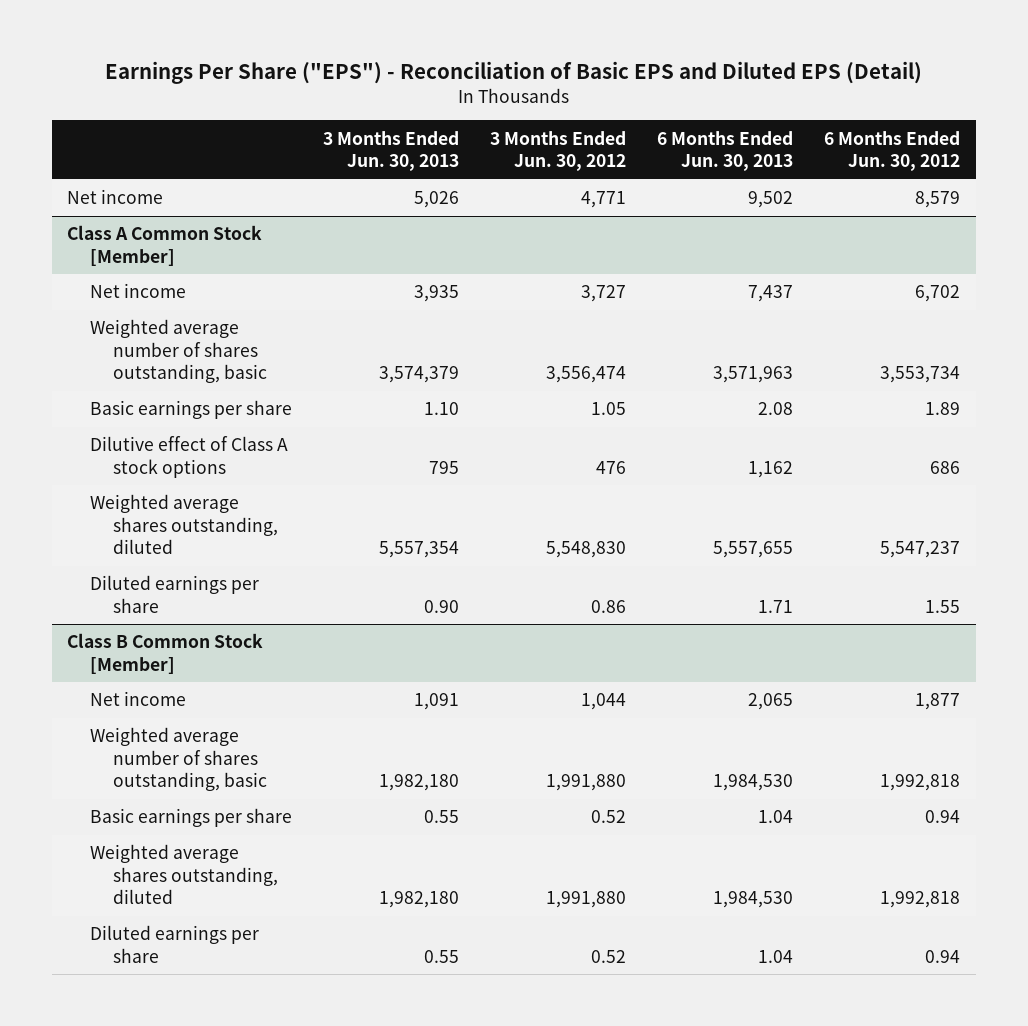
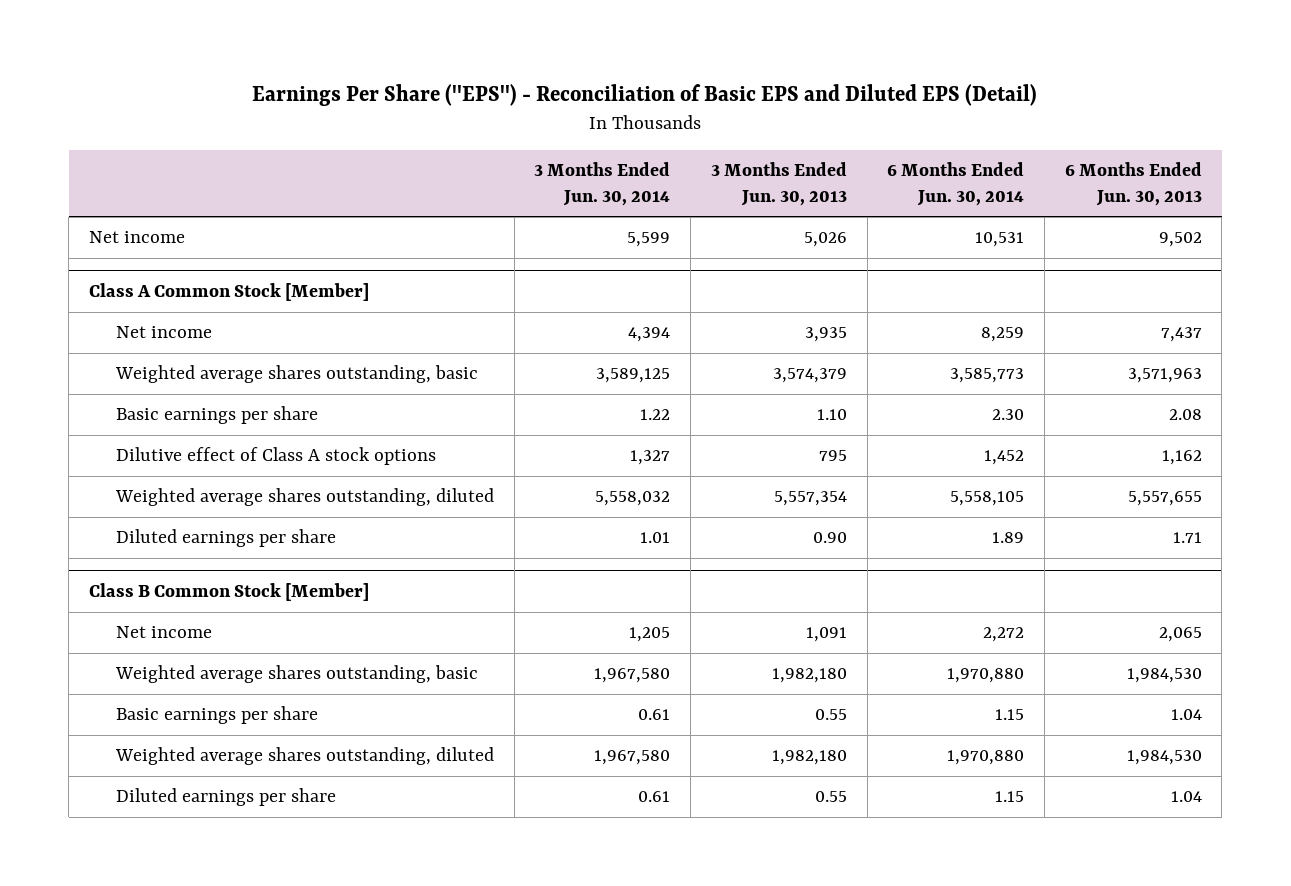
[490,130,627,172] 3 Months Ended Jun. 30, 2012 -> none
[824,130,961,172] 6 Months Ended Jun. 30, 2012 -> none
none -> [534,161,671,206] 3 Months Ended Jun. 30, 2014
none -> [887,161,1025,206] 6 Months Ended Jun. 30, 2014
[90,319,268,383] Weighted average number of shares outstanding, basic -> [115,365,479,384] Weighted average shares outstanding, basic
[90,727,268,791] Weighted average number of shares outstanding, basic -> [115,665,479,684] Weighted average shares outstanding, basic

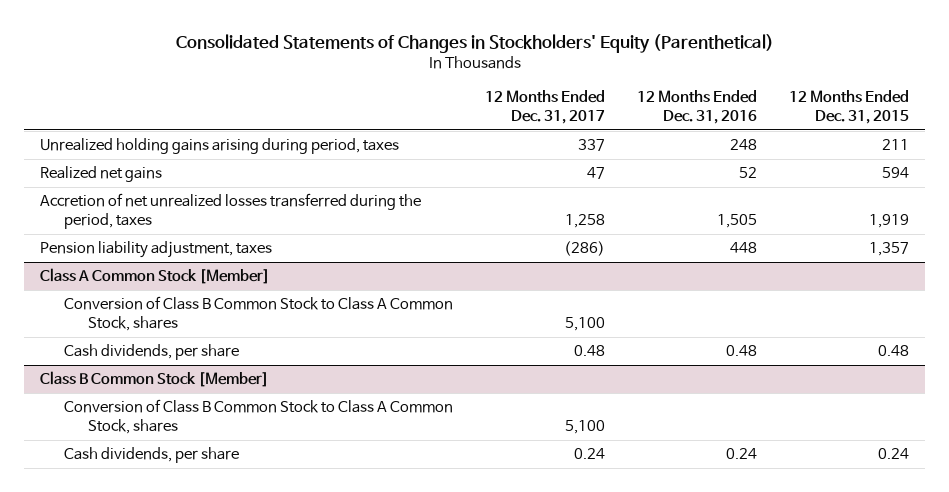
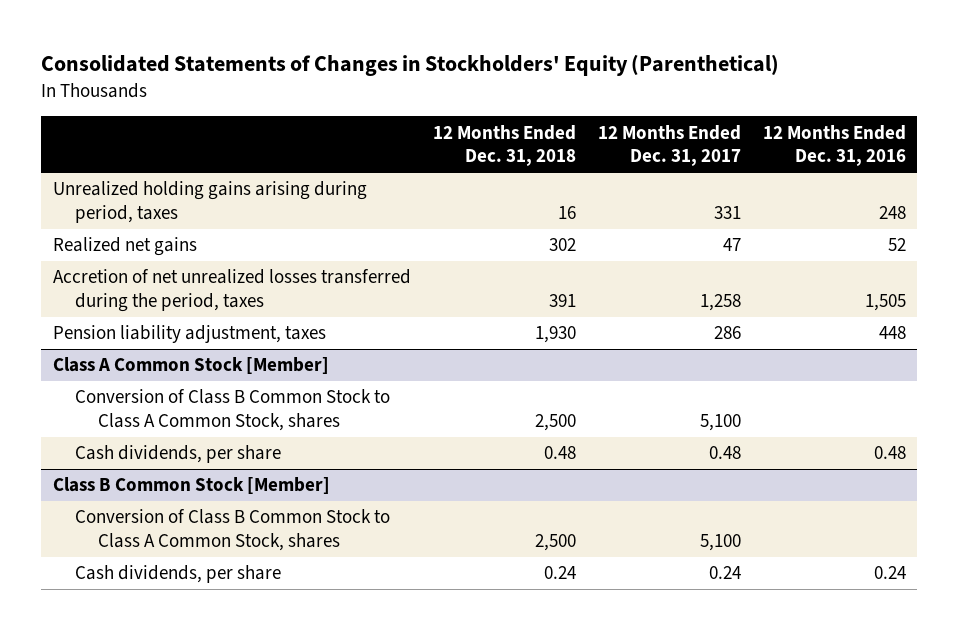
[788,90,909,125] 12 Months Ended Dec. 31, 2015 -> none
none -> [432,124,576,167] 12 Months Ended Dec. 31, 2018
[578,139,606,152] 337 -> [713,206,741,220] 331
[564,241,606,257] (286) -> [713,326,741,340] 286

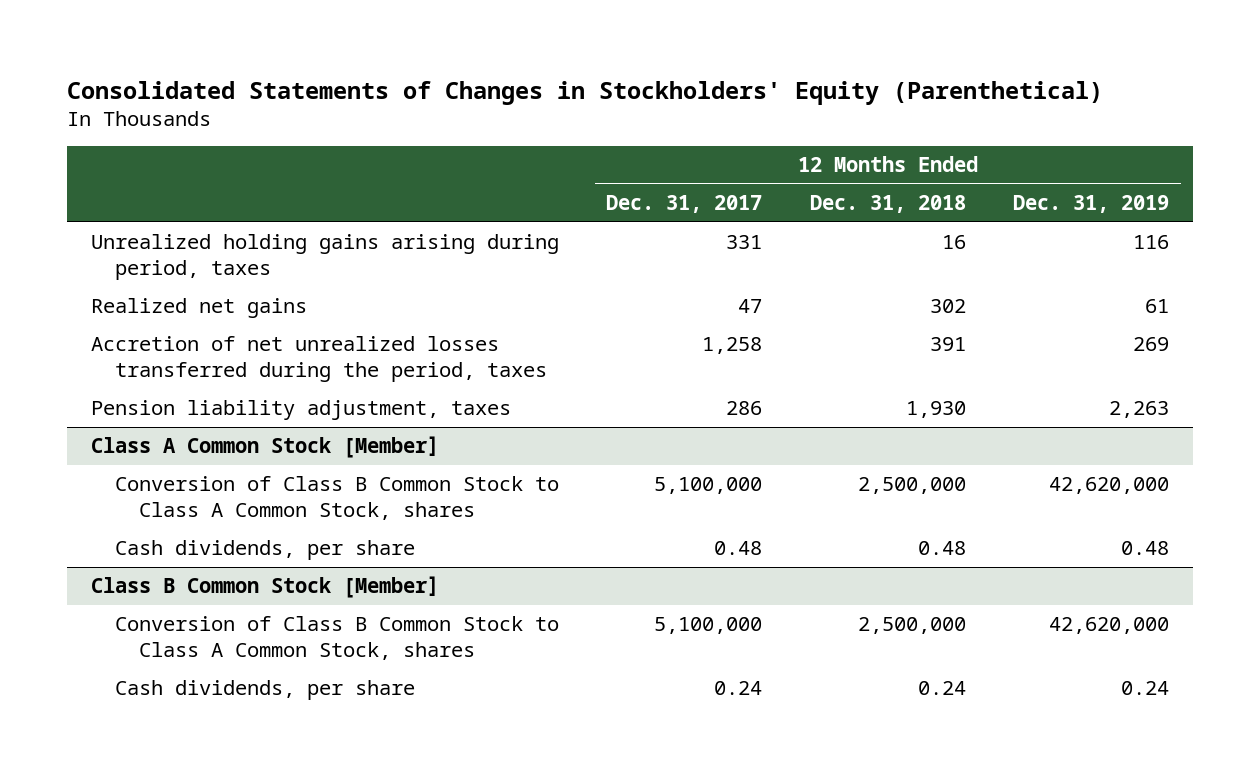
[763,124,907,167] 12 Months Ended Dec. 31, 2016 -> none
none -> [1013,195,1170,214] Dec. 31, 2019
[534,414,576,432] 2,500 -> [857,477,966,495] 2,500,000
[699,414,741,432] 5,100 -> [654,477,763,495] 5,100,000
[534,534,576,552] 2,500 -> [857,617,966,635] 2,500,000
[699,534,741,552] 5,100 -> [654,617,763,635] 5,100,000

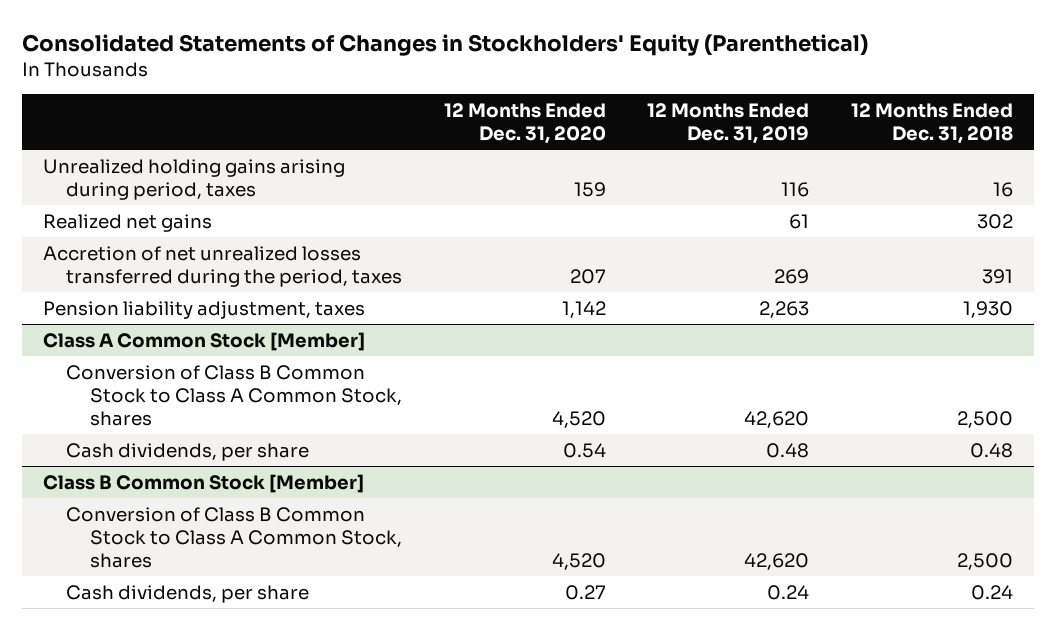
[606,195,763,214] Dec. 31, 2017 -> none
none -> [443,102,606,145] 12 Months Ended Dec. 31, 2020
[857,477,966,495] 2,500,000 -> [956,411,1013,429] 2,500
[1049,477,1170,495] 42,620,000 -> [744,411,810,429] 42,620
[857,617,966,635] 2,500,000 -> [956,553,1013,571] 2,500
[1049,617,1170,635] 42,620,000 -> [744,553,810,571] 42,620

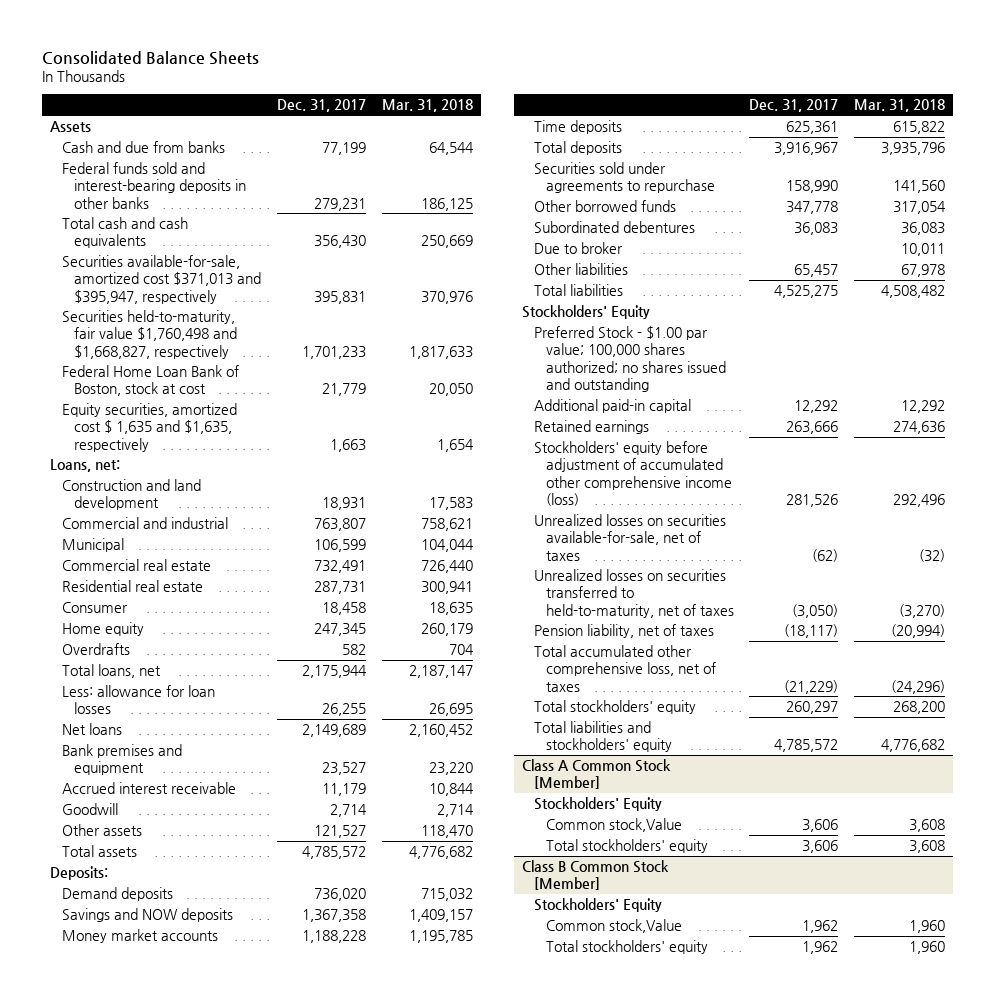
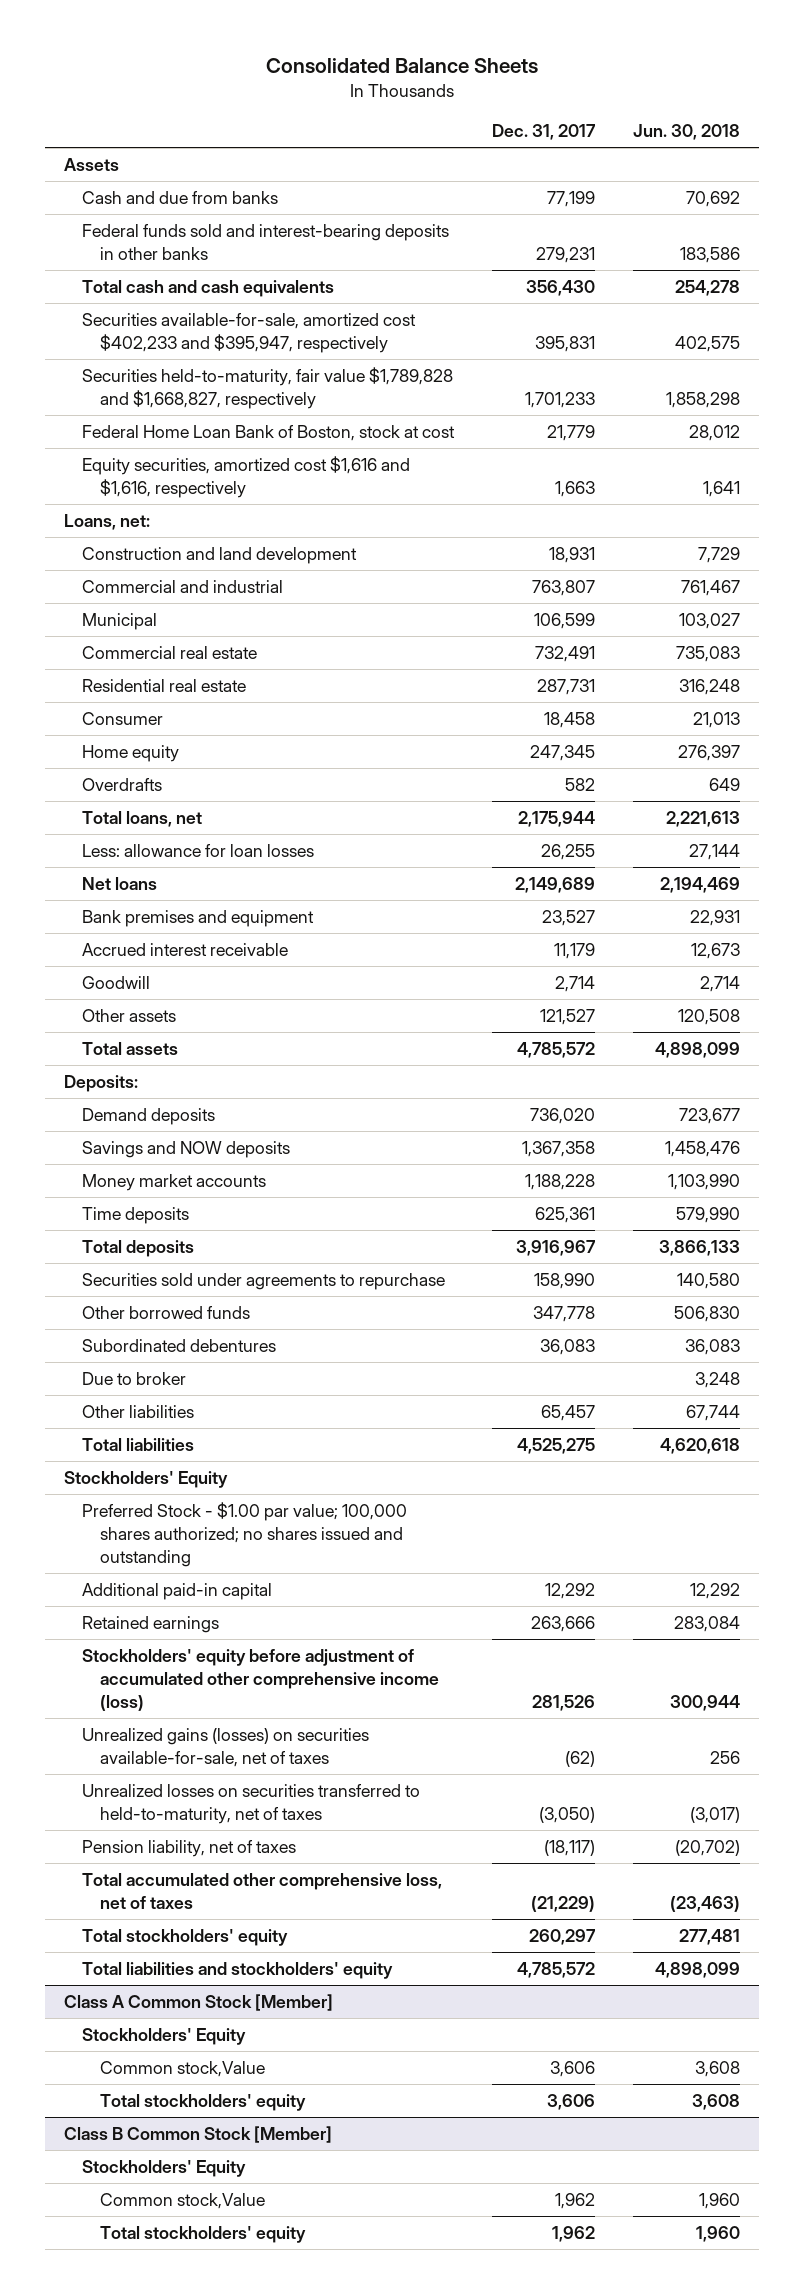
[382,99,474,113] Mar. 31, 2018 -> none
none -> [632,124,740,141] Jun. 30, 2018
[61,255,261,304] Securities available-for-sale, amortized cost $371,013 and $395,947, respectively -> [82,312,417,353] Securities available-for-sale, amortized cost $402,233 and $395,947, respectively
[61,310,237,359] Securities held-to-maturity, fair value $1,760,498 and $1,668,827, respectively -> [82,366,454,409] Securities held-to-maturity, fair value $1,789,828 and $1,668,827, respectively
[61,403,237,452] Equity securities, amortized cost $ 1,635 and $1,635, respectively -> [82,455,411,498] Equity securities, amortized cost $1,616 and $1,616, respectively
[533,514,726,561] Unrealized losses on securities available-for-sale, net of taxes -> [82,1727,370,1767] Unrealized gains (losses) on securities available-for-sale, net of taxes

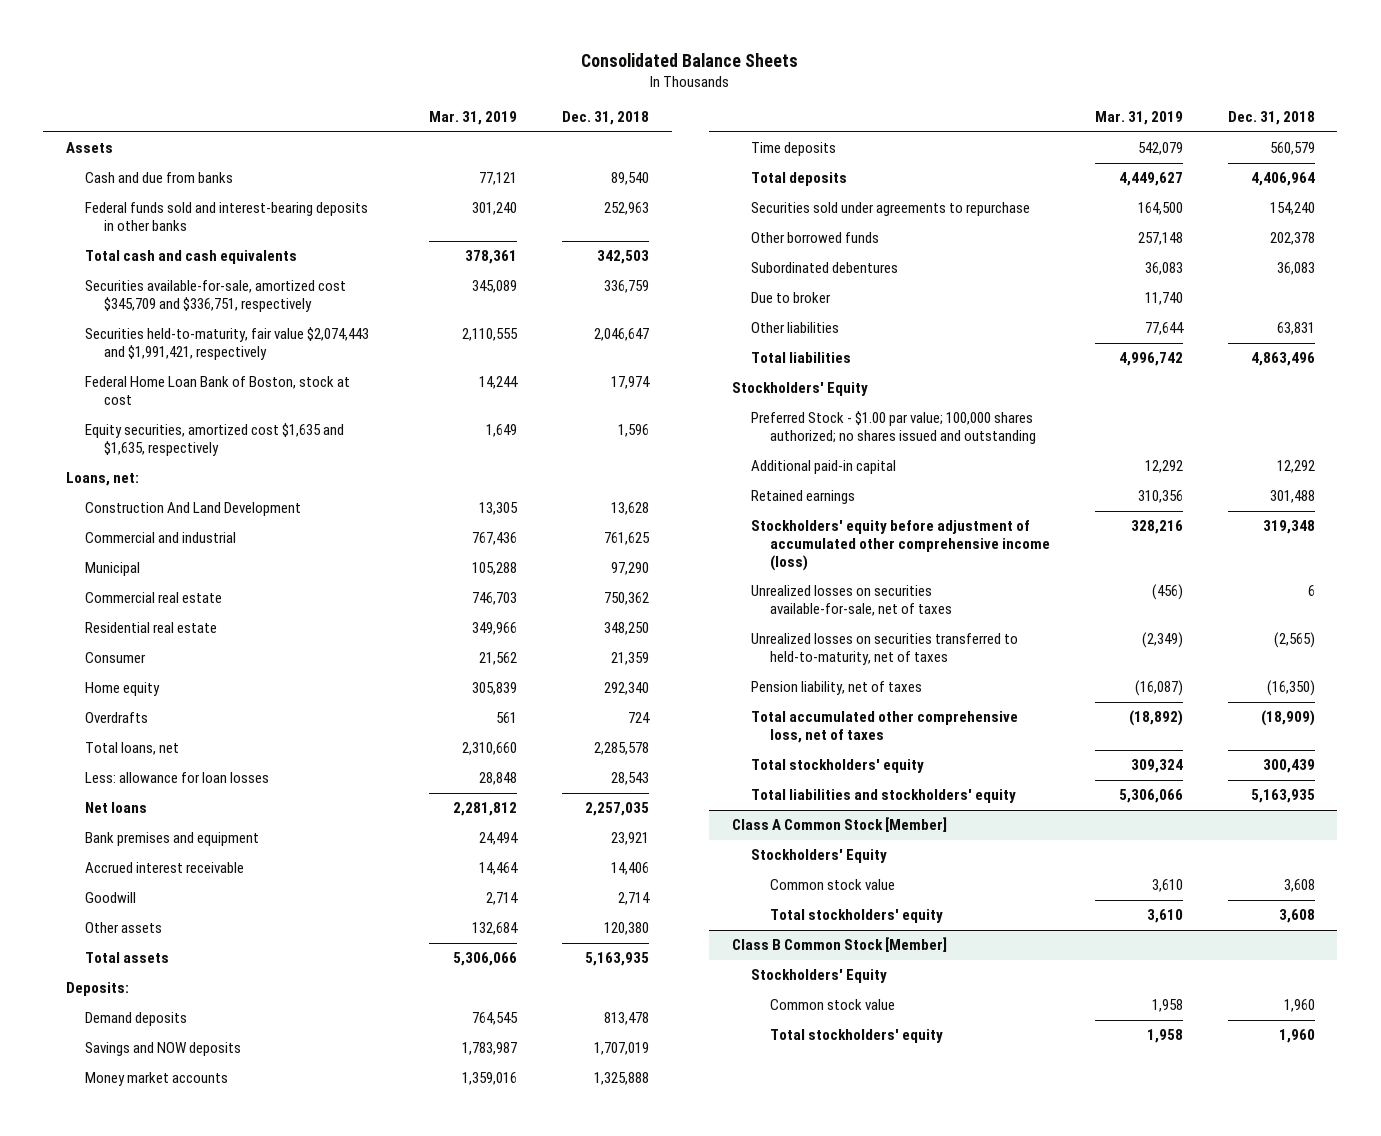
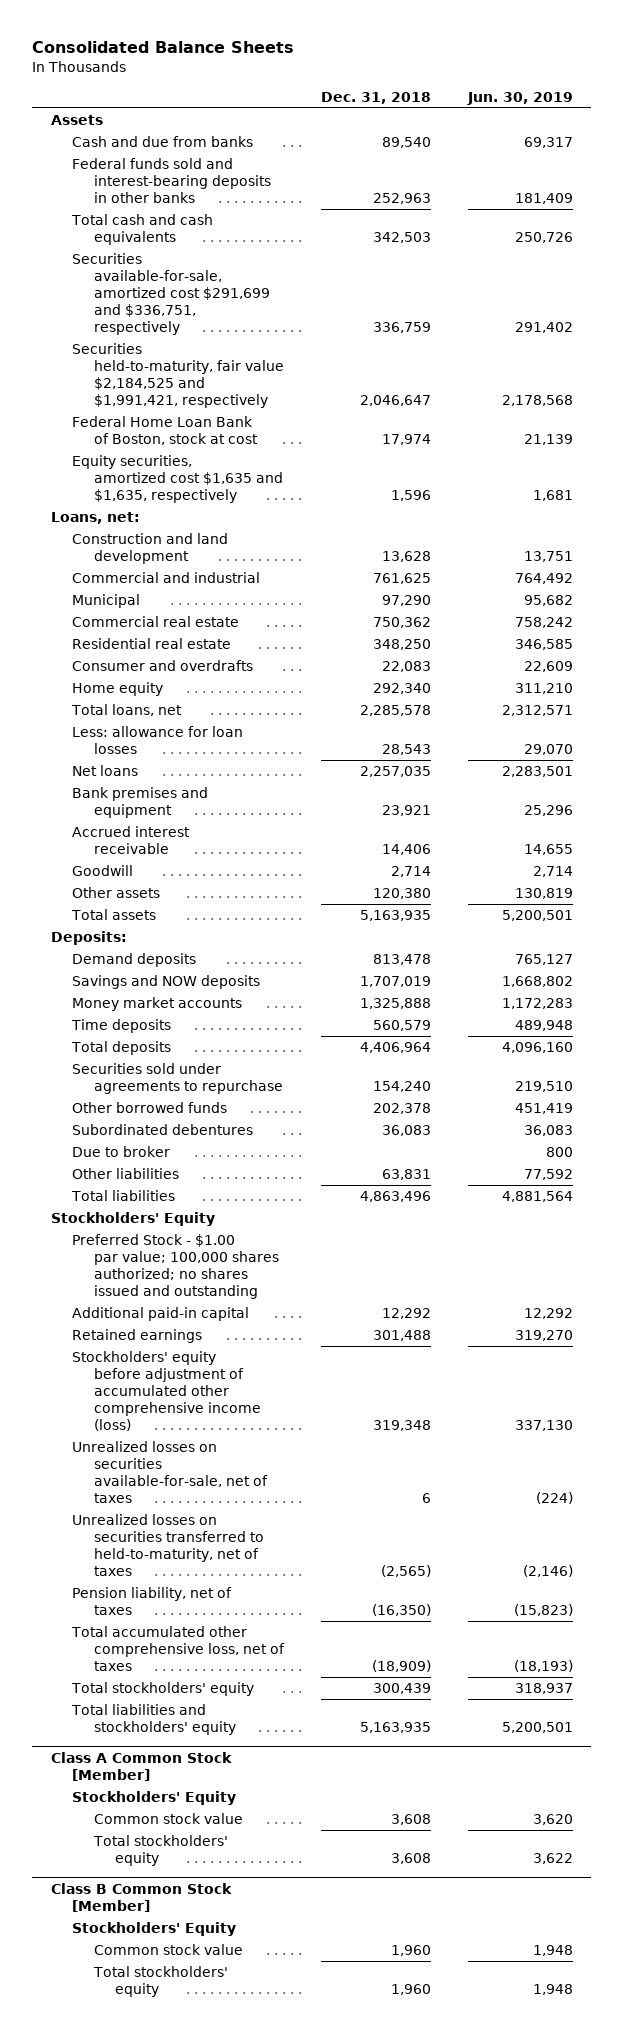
[429,111,518,126] Mar. 31, 2019 -> none
none -> [466,91,573,105] Jun. 30, 2019
[85,280,347,313] Securities available-for-sale, amortized cost $345,709 and $336,751, respectively -> [72,253,270,335] Securities available-for-sale, amortized cost $291,699 and $336,751, respectively
[85,327,370,361] Securities held-to-maturity, fair value $2,074,443 and $1,991,421, respectively -> [72,343,284,408] Securities held-to-maturity, fair value $2,184,525 and $1,991,421, respectively
[85,502,302,517] Construction And Land Development -> [72,533,229,565] Construction and land development
[85,652,147,664] Consumer -> none
none -> [72,660,254,672] Consumer and overdrafts
[85,712,149,724] Overdrafts -> none

